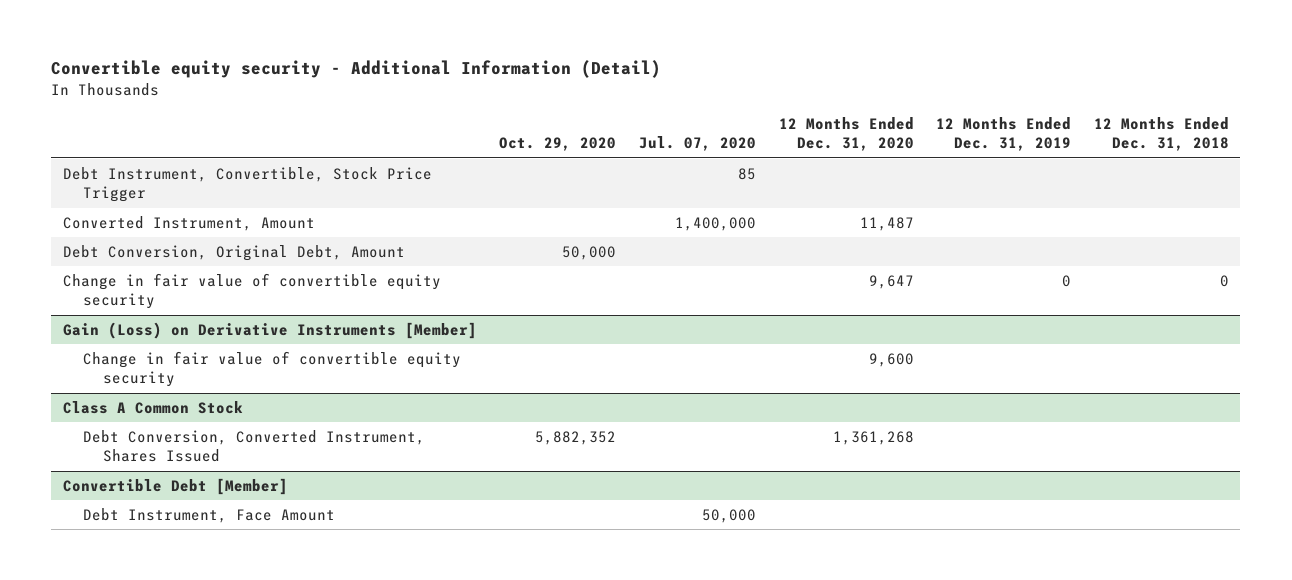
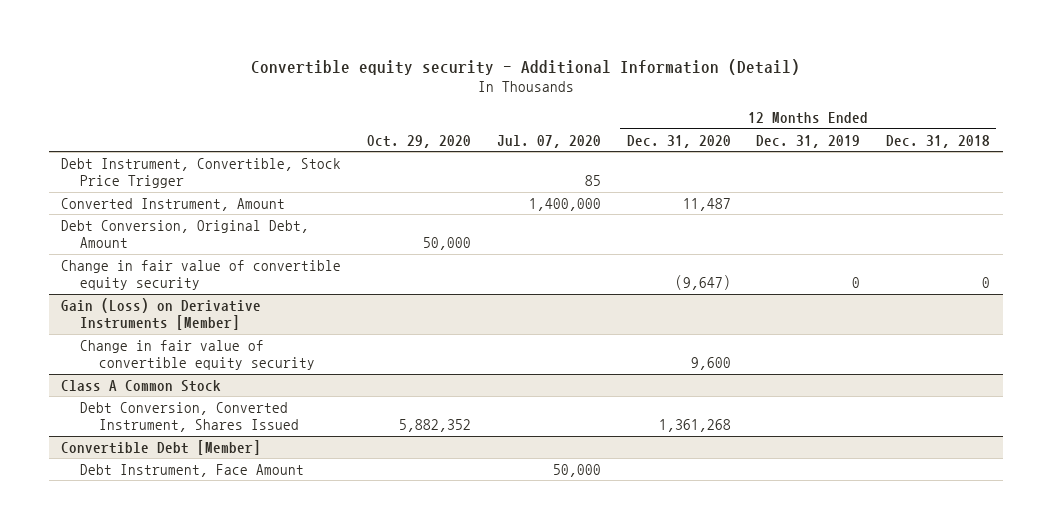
[868,274,914,289] 9,647 -> [674,275,731,291] (9,647)

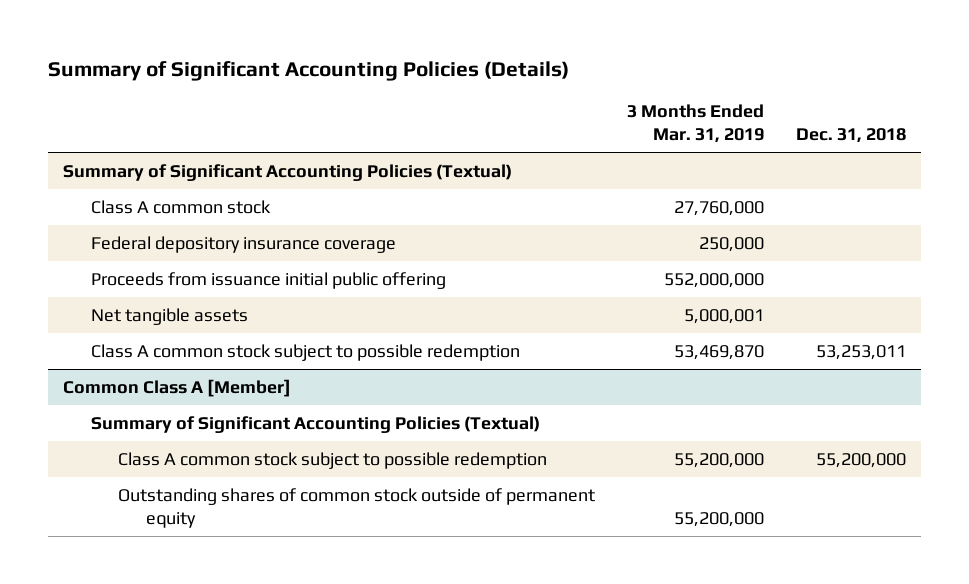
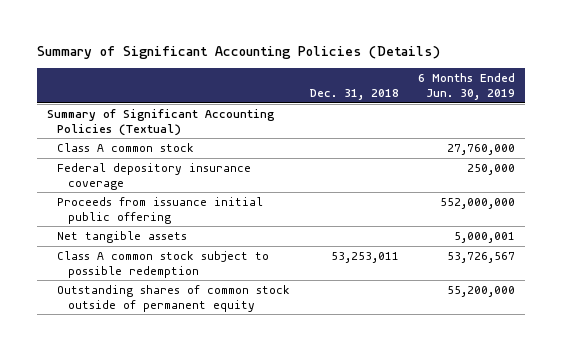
[626,104,764,144] 3 Months Ended Mar. 31, 2019 -> none
none -> [418,73,516,100] 6 Months Ended Jun. 30, 2019
[63,378,292,397] Common Class A [Member] -> none
[90,415,540,433] Summary of Significant Accounting Policies (Textual) -> none
[118,451,548,469] Class A common stock subject to possible redemption -> none
[118,487,596,528] Outstanding shares of common stock outside of permanent equity -> none
none -> [57,285,291,312] Outstanding shares of common stock outside of permanent equity

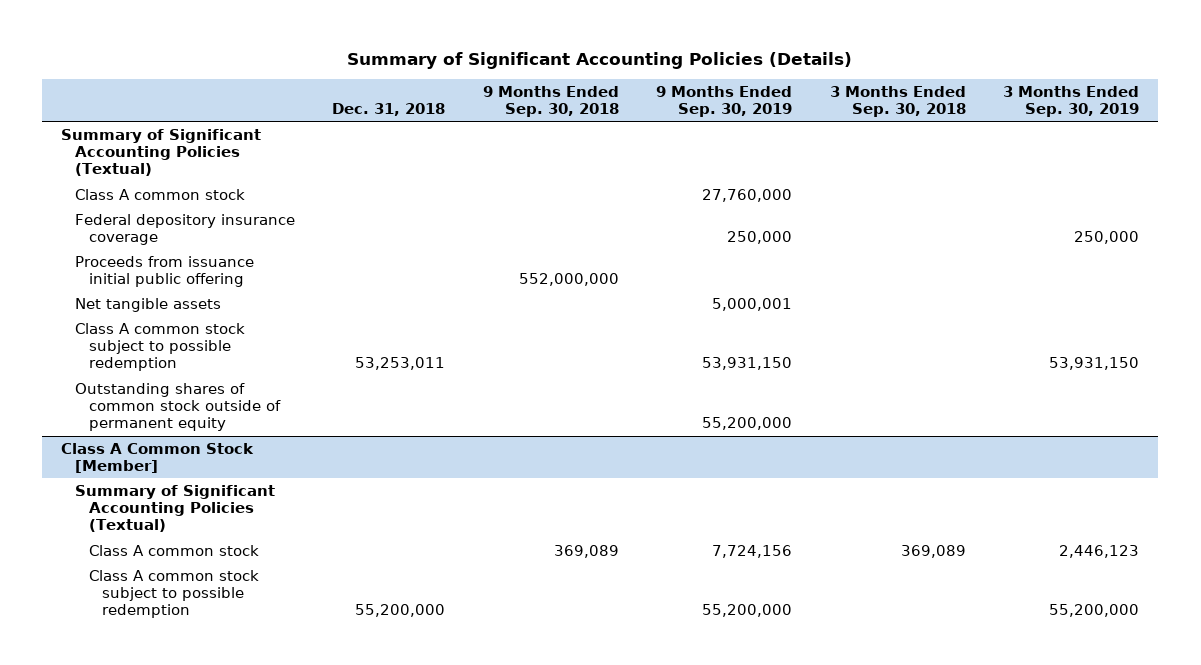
[418,73,516,100] 6 Months Ended Jun. 30, 2019 -> none
none -> [482,85,619,117] 9 Months Ended Sep. 30, 2018
none -> [656,85,793,117] 9 Months Ended Sep. 30, 2019
none -> [829,85,966,117] 3 Months Ended Sep. 30, 2018
none -> [1003,85,1140,117] 3 Months Ended Sep. 30, 2019
none -> [61,442,255,474] Class A Common Stock [Member]
none -> [74,484,275,533] Summary of Significant Accounting Policies (Textual)
none -> [88,544,259,556] Class A common stock
none -> [88,569,259,619] Class A common stock subject to possible redemption

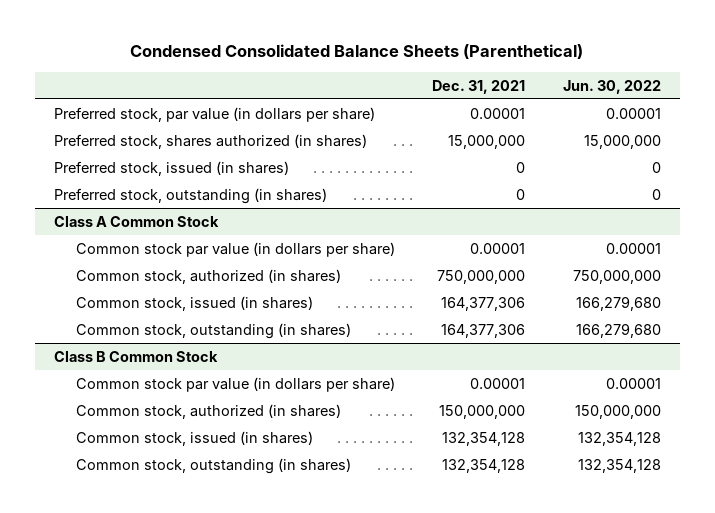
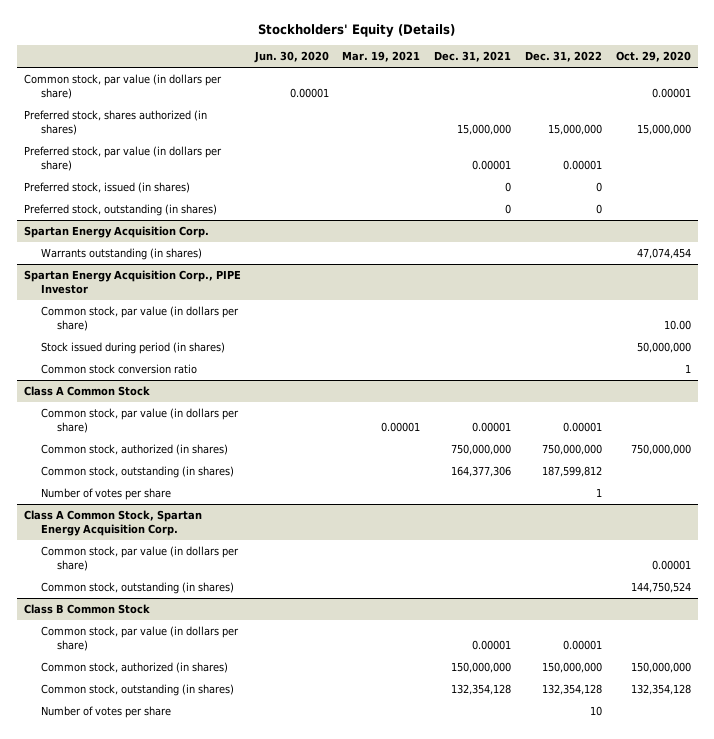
[130,44,584,60] Condensed Consolidated Balance Sheets (Parenthetical) -> [258,24,456,38] Stockholders' Equity (Details)
[562,79,661,94] Jun. 30, 2022 -> none
none -> [253,51,329,64] Jun. 30, 2020
none -> [342,51,421,63] Mar. 19, 2021
none -> [524,51,602,63] Dec. 31, 2022
none -> [615,51,691,63] Oct. 29, 2020
none -> [23,74,222,100] Common stock, par value (in dollars per share)
[53,106,375,122] Preferred stock, par value (in dollars per share) -> [23,146,222,172] Preferred stock, par value (in dollars per share)
none -> [23,226,209,239] Spartan Energy Acquisition Corp.
none -> [40,248,202,261] Warrants outstanding (in shares)
none -> [23,270,241,295] Spartan Energy Acquisition Corp., PIPE Investor
none -> [40,306,239,332] Common stock, par value (in dollars per share)
none -> [40,342,225,355] Stock issued during period (in shares)
none -> [40,364,197,375] Common stock conversion ratio
[75,241,395,257] Common stock par value (in dollars per share) -> [40,408,239,434] Common stock, par value (in dollars per share)
[75,295,313,311] Common stock, issued (in shares) -> none
none -> [40,488,171,501] Number of votes per share
none -> [23,510,202,537] Class A Common Stock, Spartan Energy Acquisition Corp.
none -> [40,546,239,572] Common stock, par value (in dollars per share)
none -> [40,582,234,595] Common stock, outstanding (in shares)
[75,376,395,392] Common stock par value (in dollars per share) -> [40,626,239,652] Common stock, par value (in dollars per share)
[75,430,313,446] Common stock, issued (in shares) -> none
none -> [40,706,171,719] Number of votes per share

